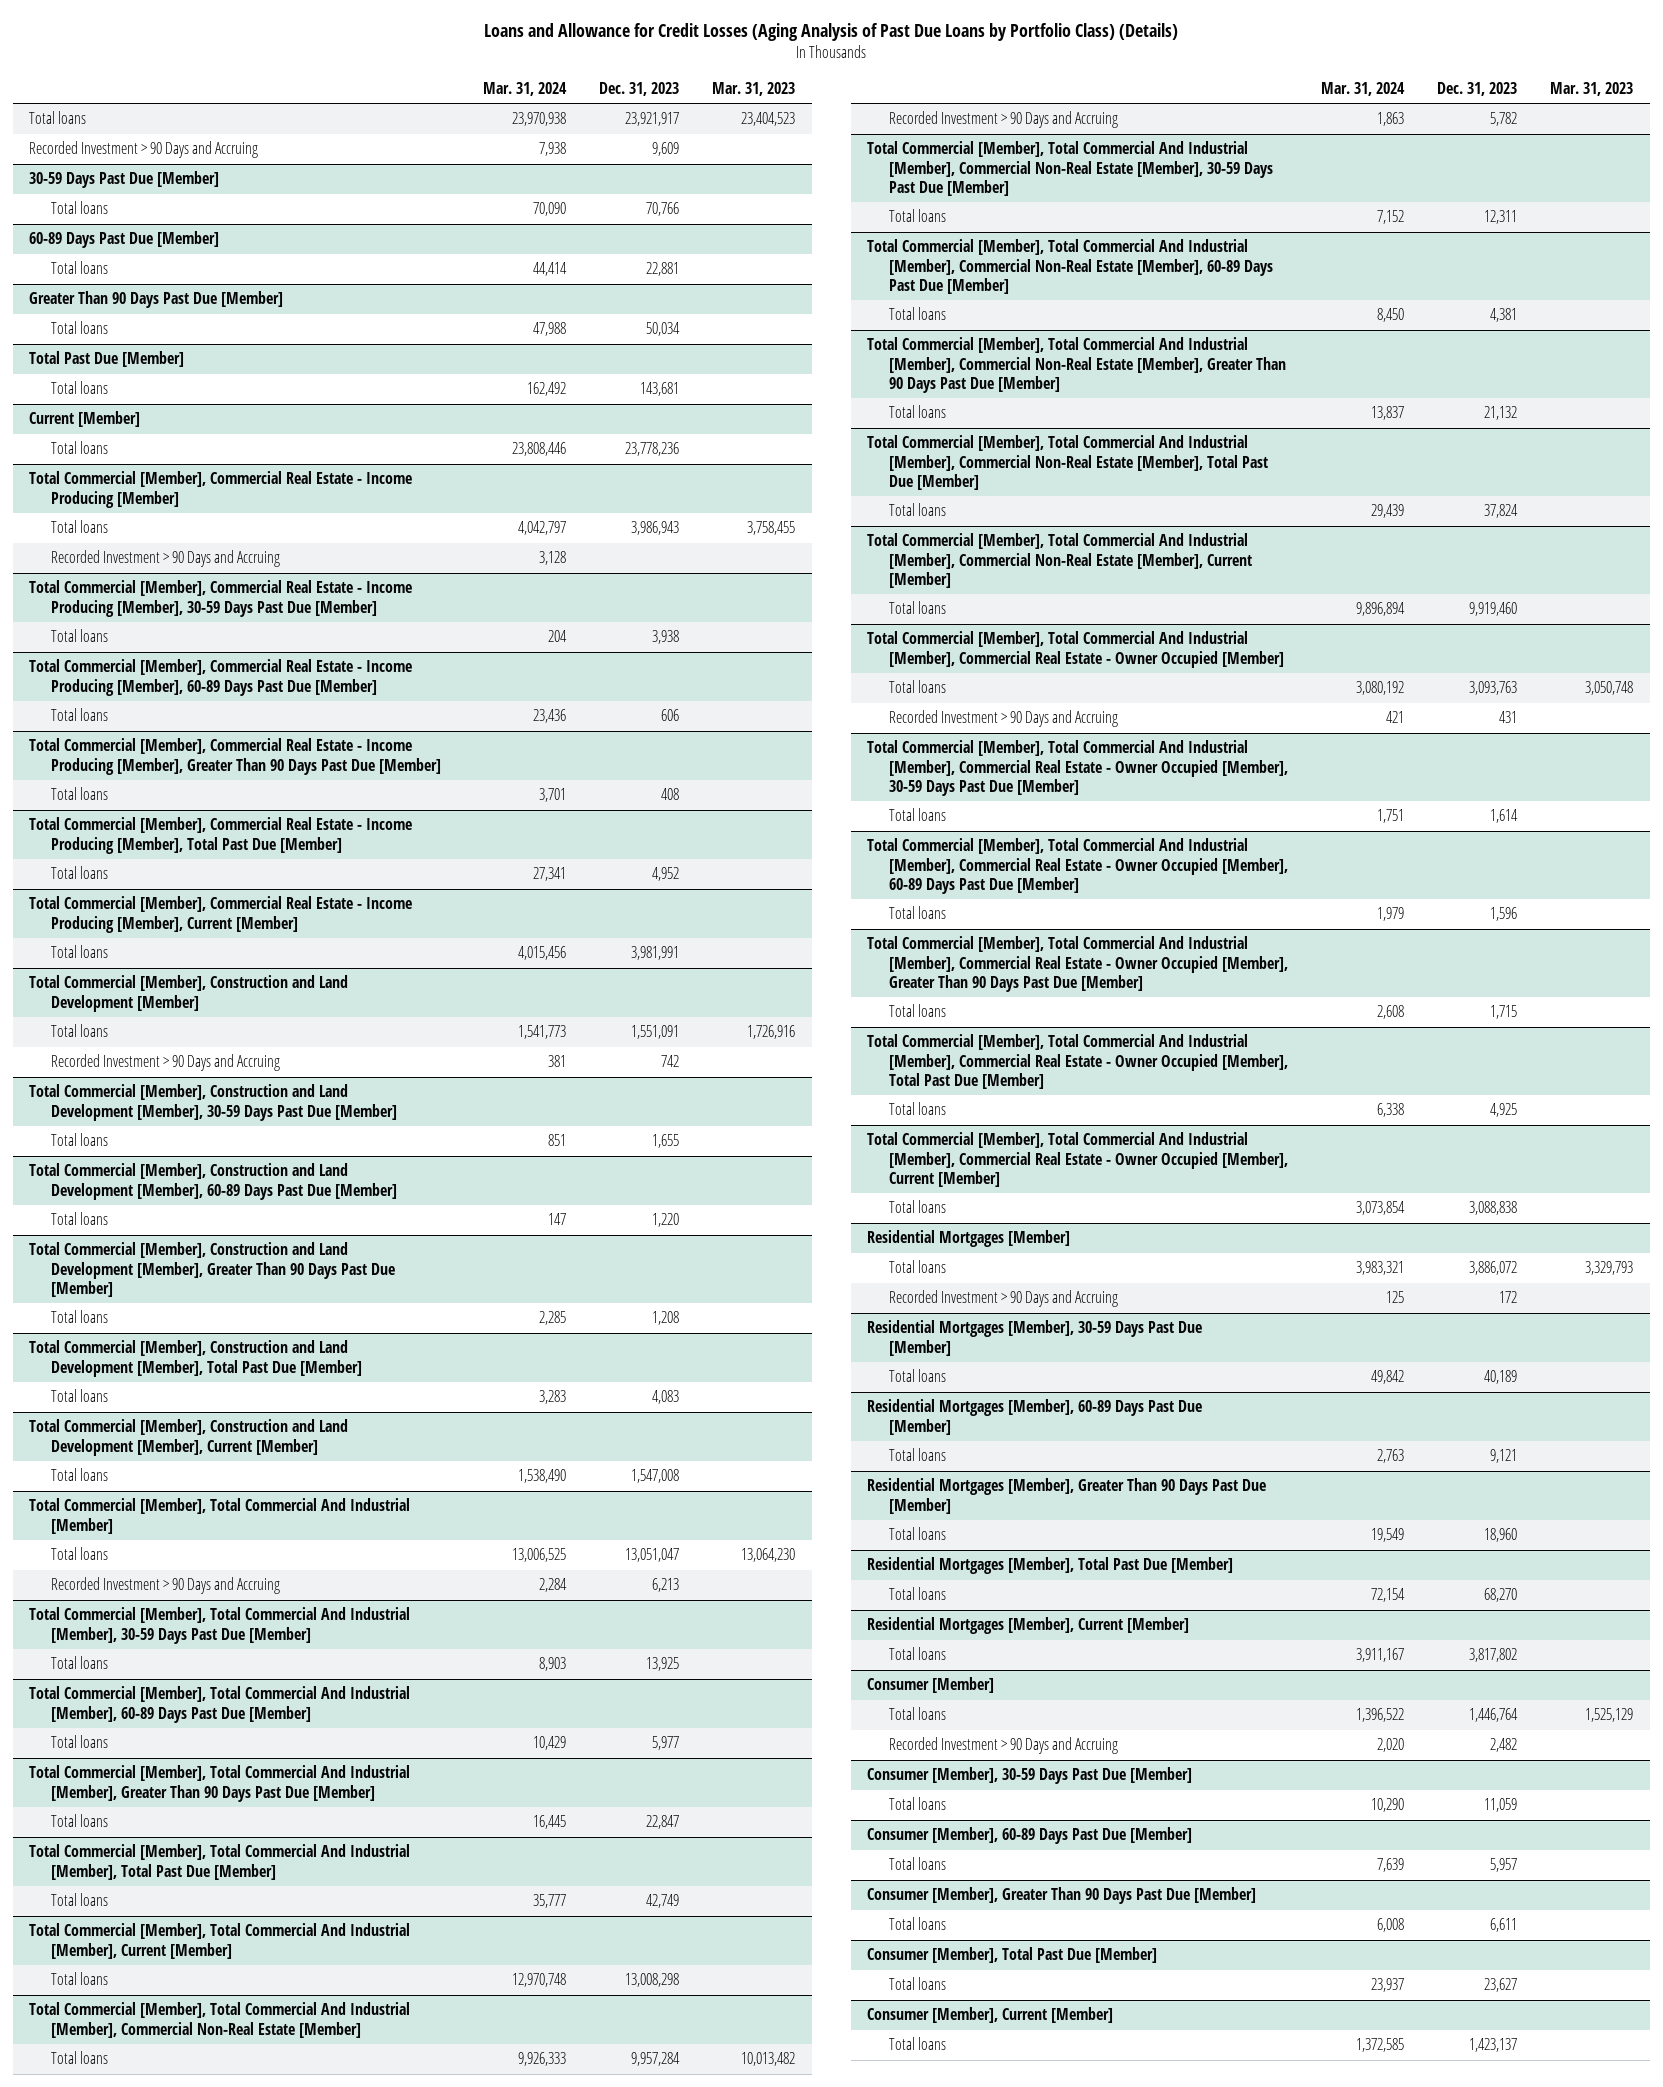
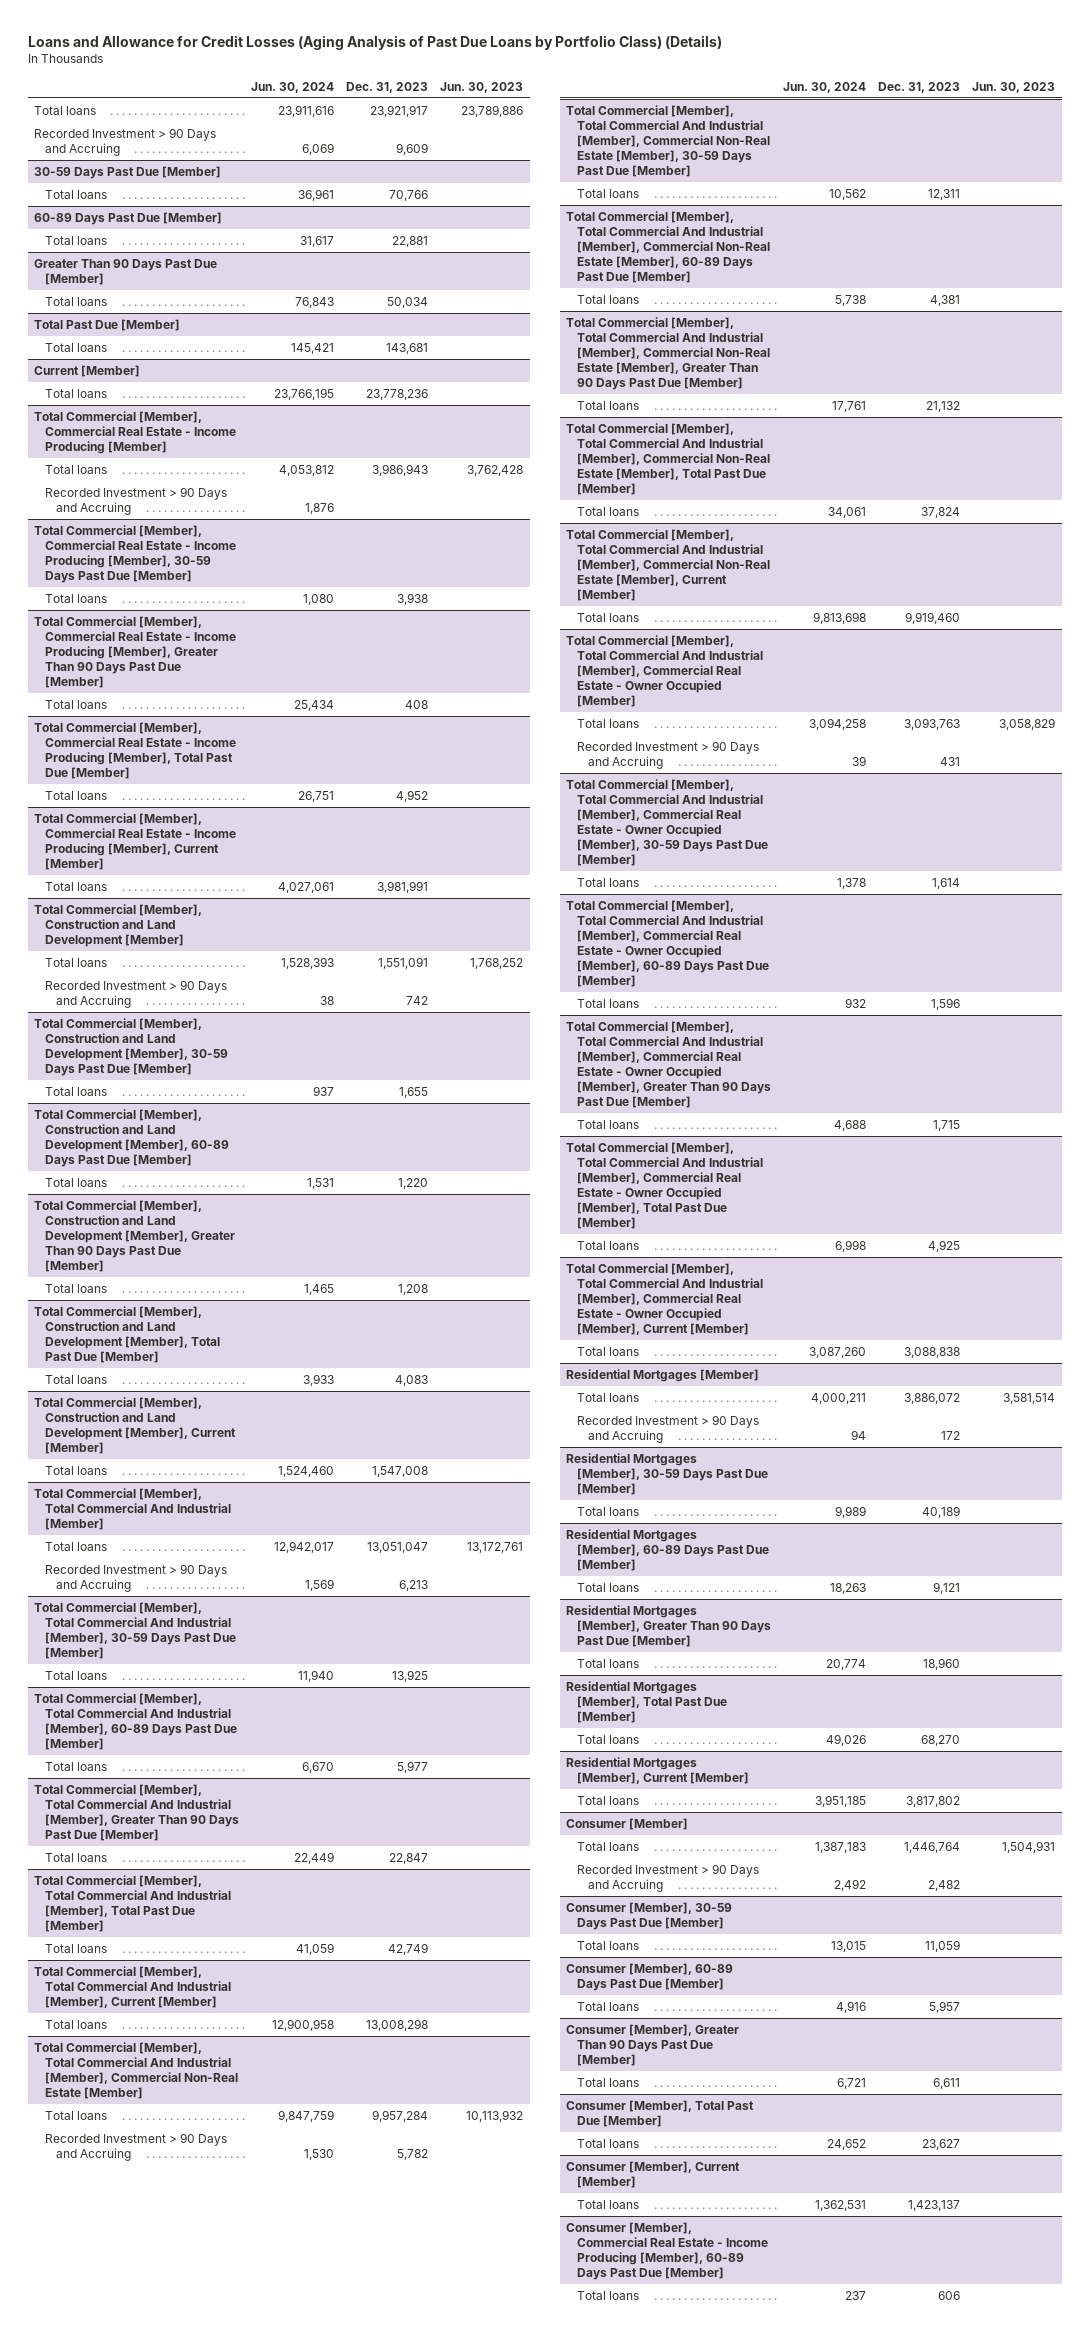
[482,81,567,96] Mar. 31, 2024 -> none
[712,81,796,96] Mar. 31, 2023 -> none
none -> [251,81,335,93] Jun. 30, 2024
none -> [440,81,524,93] Jun. 30, 2023
[29,659,413,696] Total Commercial [Member], Commercial Real Estate - Income Producing [Member], 60-89 Days Past Due [Member] -> none
[50,708,108,722] Total loans -> none
none -> [565,2221,768,2280] Consumer [Member], Commercial Real Estate - Income Producing [Member], 60-89 Days Past Due [Member]
none -> [576,2290,639,2300] Total loans

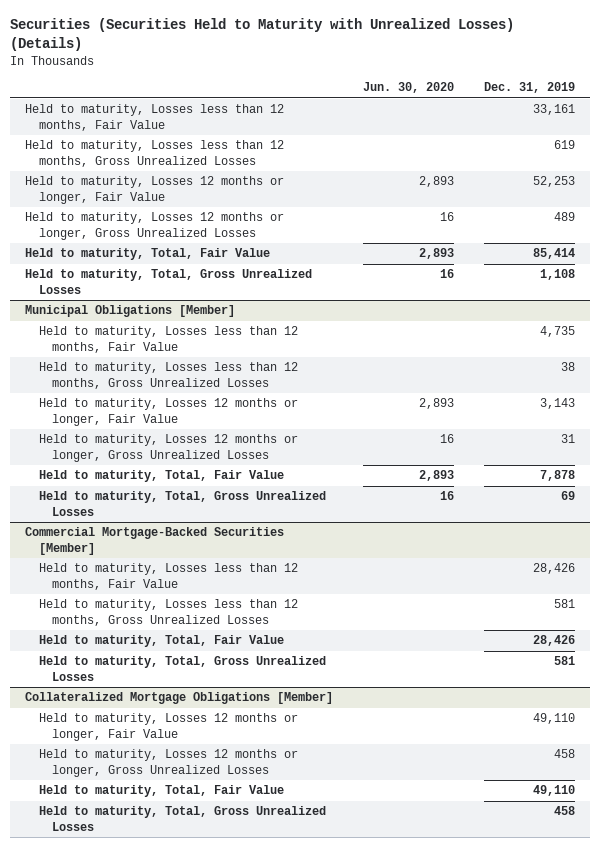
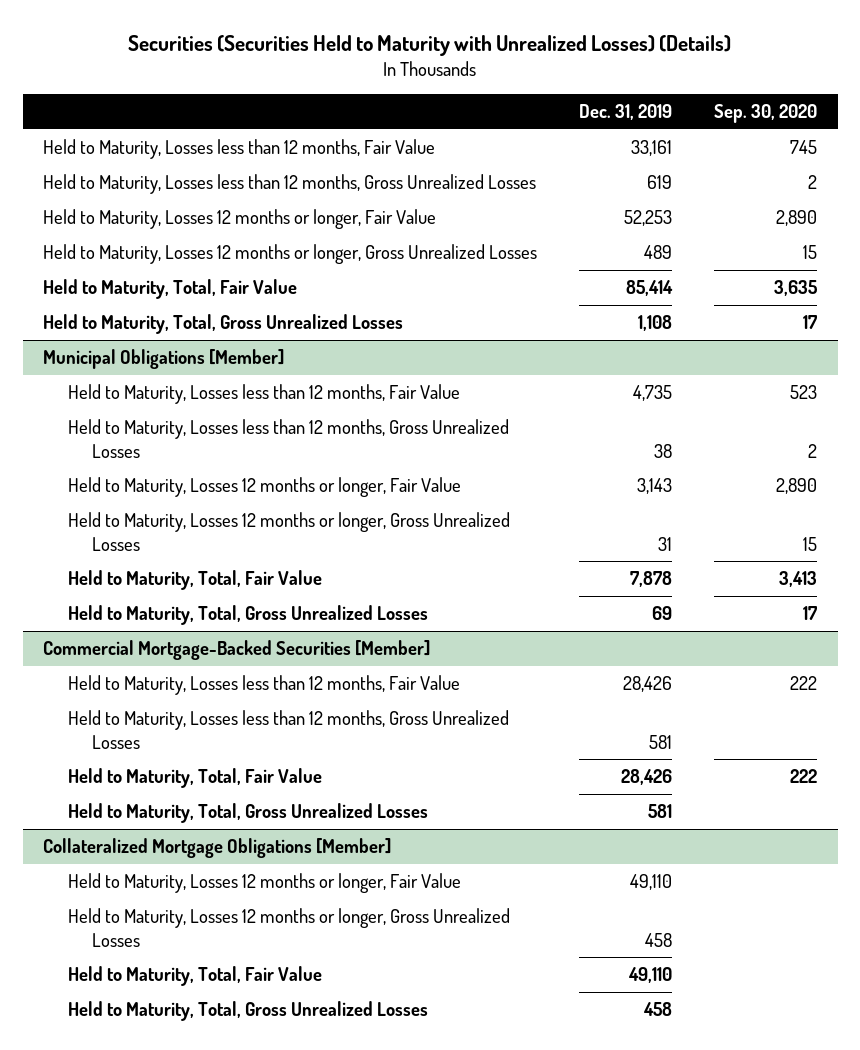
[363,82,455,94] Jun. 30, 2020 -> none
none -> [713,104,817,124] Sep. 30, 2020
[25,104,285,132] Held to maturity, Losses less than 12 months, Fair Value -> [43,139,436,160] Held to Maturity, Losses less than 12 months, Fair Value
[25,140,285,168] Held to maturity, Losses less than 12 months, Gross Unrealized Losses -> [43,174,537,195] Held to Maturity, Losses less than 12 months, Gross Unrealized Losses
[25,176,285,205] Held to maturity, Losses 12 months or longer, Fair Value -> [43,209,437,230] Held to Maturity, Losses 12 months or longer, Fair Value
[25,212,285,241] Held to maturity, Losses 12 months or longer, Gross Unrealized Losses -> [43,244,538,265] Held to Maturity, Losses 12 months or longer, Gross Unrealized Losses
[25,248,271,261] Held to maturity, Total, Fair Value -> [43,279,298,300] Held to Maturity, Total, Fair Value
[25,269,313,295] Held to maturity, Total, Gross Unrealized Losses -> [43,314,404,335] Held to Maturity, Total, Gross Unrealized Losses
[38,326,298,354] Held to maturity, Losses less than 12 months, Fair Value -> [67,384,460,405] Held to Maturity, Losses less than 12 months, Fair Value
[38,362,298,390] Held to maturity, Losses less than 12 months, Gross Unrealized Losses -> [67,419,509,458] Held to Maturity, Losses less than 12 months, Gross Unrealized Losses
[38,398,298,427] Held to maturity, Losses 12 months or longer, Fair Value -> [67,477,461,498] Held to Maturity, Losses 12 months or longer, Fair Value
[38,434,298,463] Held to maturity, Losses 12 months or longer, Gross Unrealized Losses -> [67,512,510,551] Held to Maturity, Losses 12 months or longer, Gross Unrealized Losses
[38,470,284,483] Held to maturity, Total, Fair Value -> [67,570,322,591] Held to Maturity, Total, Fair Value
[38,491,326,517] Held to maturity, Total, Gross Unrealized Losses -> [67,605,428,626] Held to Maturity, Total, Gross Unrealized Losses
[38,563,298,591] Held to maturity, Losses less than 12 months, Fair Value -> [67,675,460,696] Held to Maturity, Losses less than 12 months, Fair Value
[38,599,298,627] Held to maturity, Losses less than 12 months, Gross Unrealized Losses -> [67,710,509,749] Held to Maturity, Losses less than 12 months, Gross Unrealized Losses
[38,635,284,648] Held to maturity, Total, Fair Value -> [67,768,322,789] Held to Maturity, Total, Fair Value
[38,656,326,682] Held to maturity, Total, Gross Unrealized Losses -> [67,803,428,824] Held to Maturity, Total, Gross Unrealized Losses
[38,713,298,742] Held to maturity, Losses 12 months or longer, Fair Value -> [67,873,461,894] Held to Maturity, Losses 12 months or longer, Fair Value
[38,749,298,778] Held to maturity, Losses 12 months or longer, Gross Unrealized Losses -> [67,908,510,947] Held to Maturity, Losses 12 months or longer, Gross Unrealized Losses
[38,785,284,798] Held to maturity, Total, Fair Value -> [67,966,322,987] Held to Maturity, Total, Fair Value
[38,806,326,832] Held to maturity, Total, Gross Unrealized Losses -> [67,1001,428,1022] Held to Maturity, Total, Gross Unrealized Losses

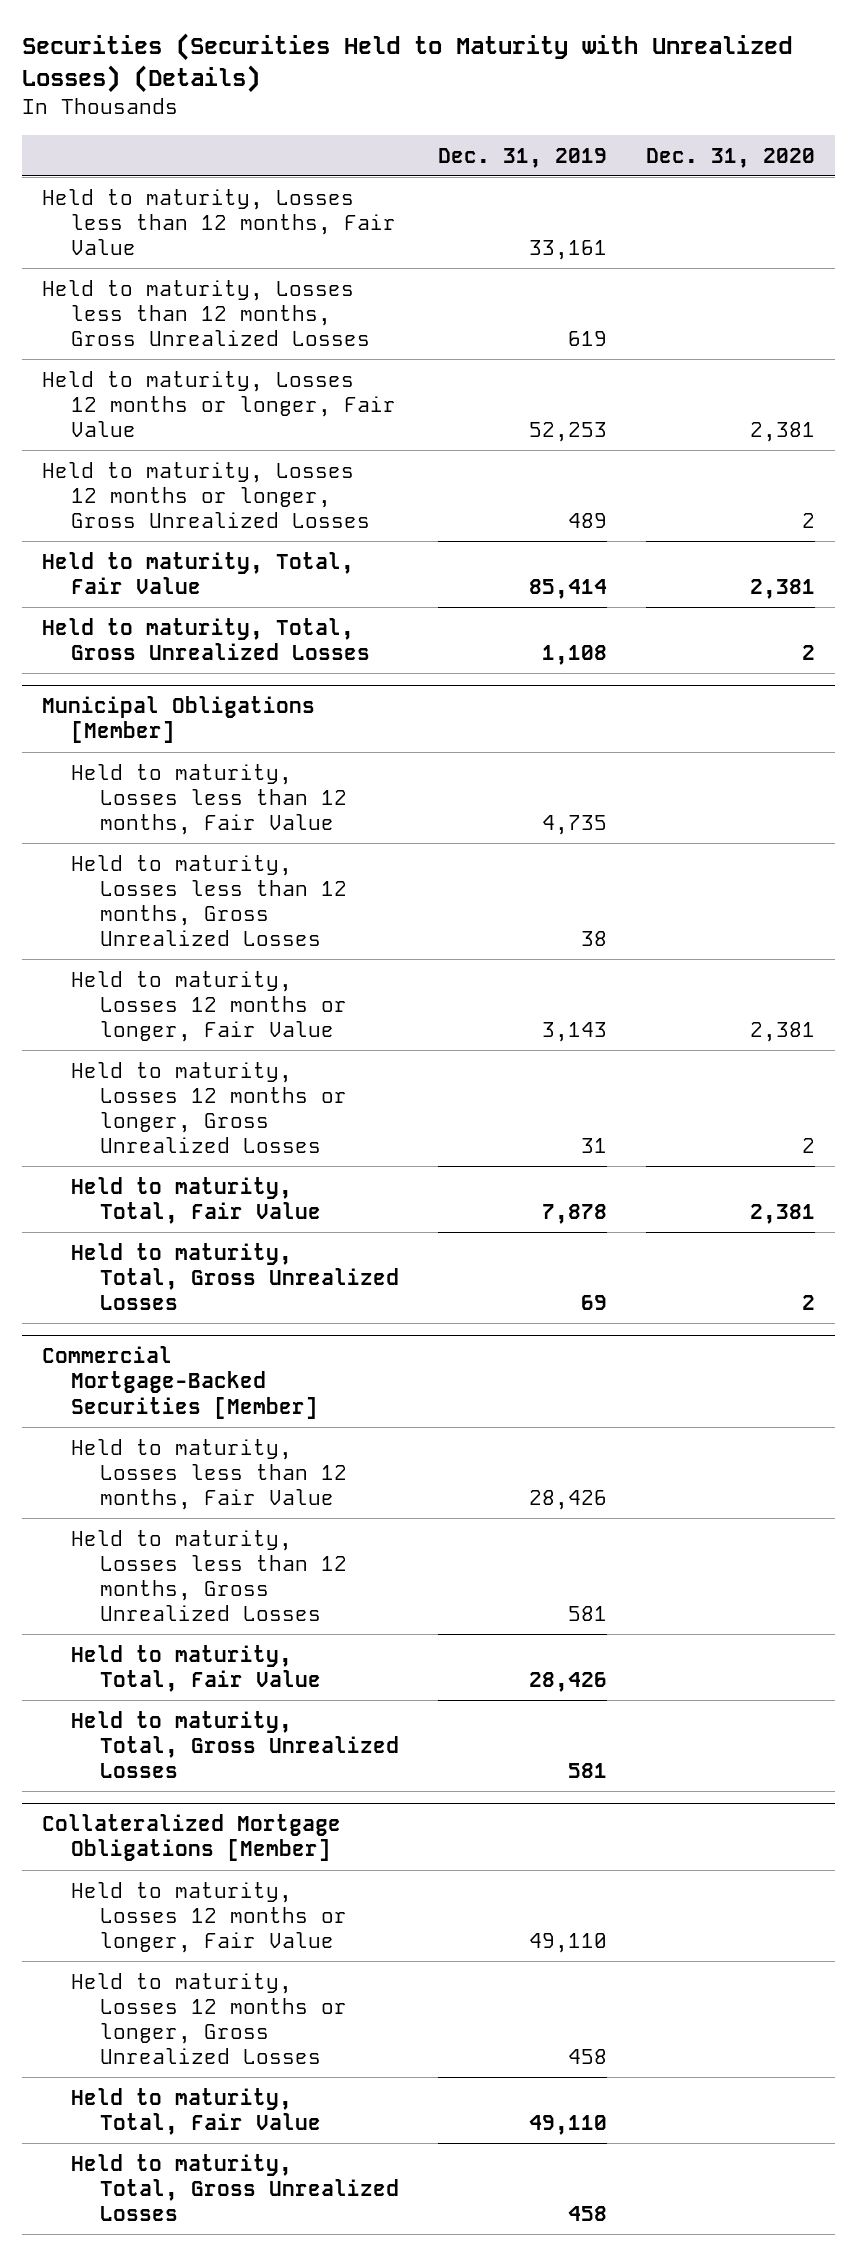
[713,104,817,124] Sep. 30, 2020 -> none
none -> [646,147,816,168] Dec. 31, 2020
[43,139,436,160] Held to Maturity, Losses less than 12 months, Fair Value -> [41,188,397,255] Held to maturity, Losses less than 12 months, Fair Value
[43,174,537,195] Held to Maturity, Losses less than 12 months, Gross Unrealized Losses -> [41,279,371,346] Held to maturity, Losses less than 12 months, Gross Unrealized Losses
[43,209,437,230] Held to Maturity, Losses 12 months or longer, Fair Value -> [41,370,397,437] Held to maturity, Losses 12 months or longer, Fair Value
[43,244,538,265] Held to Maturity, Losses 12 months or longer, Gross Unrealized Losses -> [41,461,371,528] Held to maturity, Losses 12 months or longer, Gross Unrealized Losses
[43,279,298,300] Held to Maturity, Total, Fair Value -> [41,551,354,594] Held to maturity, Total, Fair Value
[43,314,404,335] Held to Maturity, Total, Gross Unrealized Losses -> [41,617,371,660] Held to maturity, Total, Gross Unrealized Losses
[67,384,460,405] Held to Maturity, Losses less than 12 months, Fair Value -> [71,763,348,835] Held to maturity, Losses less than 12 months, Fair Value
[67,419,509,458] Held to Maturity, Losses less than 12 months, Gross Unrealized Losses -> [71,854,348,947] Held to maturity, Losses less than 12 months, Gross Unrealized Losses
[67,477,461,498] Held to Maturity, Losses 12 months or longer, Fair Value -> [71,970,348,1042] Held to maturity, Losses 12 months or longer, Fair Value
[67,512,510,551] Held to Maturity, Losses 12 months or longer, Gross Unrealized Losses -> [71,1061,348,1154] Held to maturity, Losses 12 months or longer, Gross Unrealized Losses
[67,570,322,591] Held to Maturity, Total, Fair Value -> [71,1176,322,1224] Held to maturity, Total, Fair Value
[67,605,428,626] Held to Maturity, Total, Gross Unrealized Losses -> [71,1242,400,1310] Held to maturity, Total, Gross Unrealized Losses
[67,675,460,696] Held to Maturity, Losses less than 12 months, Fair Value -> [71,1438,348,1510] Held to maturity, Losses less than 12 months, Fair Value
[67,710,509,749] Held to Maturity, Losses less than 12 months, Gross Unrealized Losses -> [71,1529,348,1622] Held to maturity, Losses less than 12 months, Gross Unrealized Losses
[67,768,322,789] Held to Maturity, Total, Fair Value -> [71,1644,322,1692] Held to maturity, Total, Fair Value
[67,803,428,824] Held to Maturity, Total, Gross Unrealized Losses -> [71,1710,400,1778] Held to maturity, Total, Gross Unrealized Losses
[67,873,461,894] Held to Maturity, Losses 12 months or longer, Fair Value -> [71,1881,348,1953] Held to maturity, Losses 12 months or longer, Fair Value
[67,908,510,947] Held to Maturity, Losses 12 months or longer, Gross Unrealized Losses -> [71,1972,348,2065] Held to maturity, Losses 12 months or longer, Gross Unrealized Losses
[67,966,322,987] Held to Maturity, Total, Fair Value -> [71,2087,322,2135] Held to maturity, Total, Fair Value
[67,1001,428,1022] Held to Maturity, Total, Gross Unrealized Losses -> [71,2153,400,2221] Held to maturity, Total, Gross Unrealized Losses

